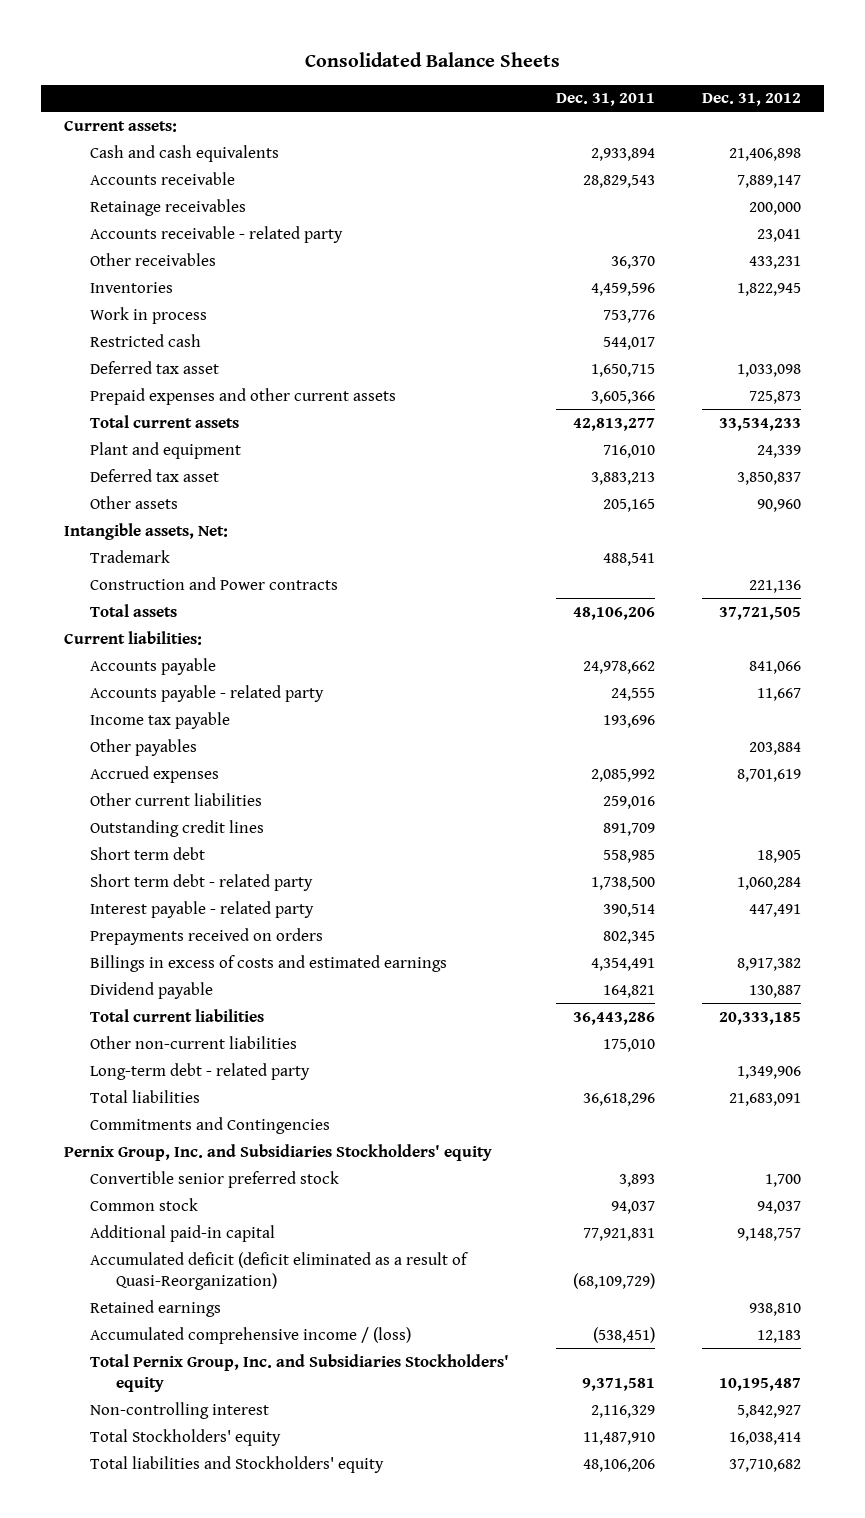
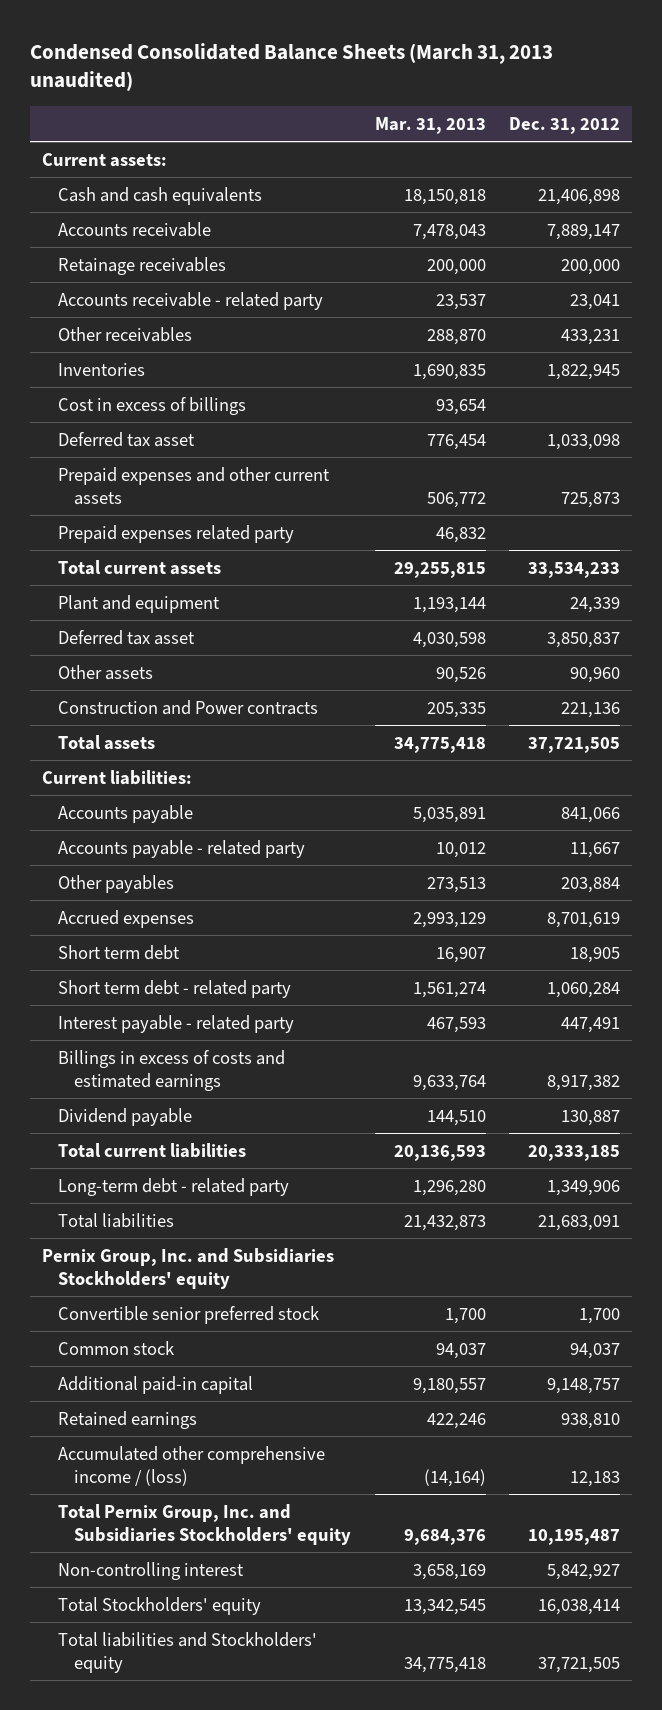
[304,52,560,68] Consolidated Balance Sheets -> [30,42,554,92] Condensed Consolidated Balance Sheets (March 31, 2013 unaudited)
[556,93,656,107] Dec. 31, 2011 -> none
none -> [374,116,486,134] Mar. 31, 2013
[90,306,208,324] Work in process -> none
[90,333,202,347] Restricted cash -> none
none -> [58,396,247,415] Cost in excess of billings
none -> [58,524,295,543] Prepaid expenses related party
[64,522,229,540] Intangible assets, Net: -> none
[90,549,171,563] Trademark -> none
[90,711,231,729] Income tax payable -> none
[90,792,263,806] Other current liabilities -> none
[90,819,265,837] Outstanding credit lines -> none
[90,927,324,945] Prepayments received on orders -> none
[90,1035,298,1049] Other non-current liabilities -> none
[90,1116,331,1134] Commitments and Contingencies -> none
[90,1251,469,1290] Accumulated deficit (deficit eliminated as a result of Quasi-Reorganization) -> none
[90,1326,412,1344] Accumulated comprehensive income / (loss) -> [58,1445,326,1486] Accumulated other comprehensive income / (loss)
[729,1458,802,1472] 37,710,682 -> [537,1656,620,1673] 37,721,505

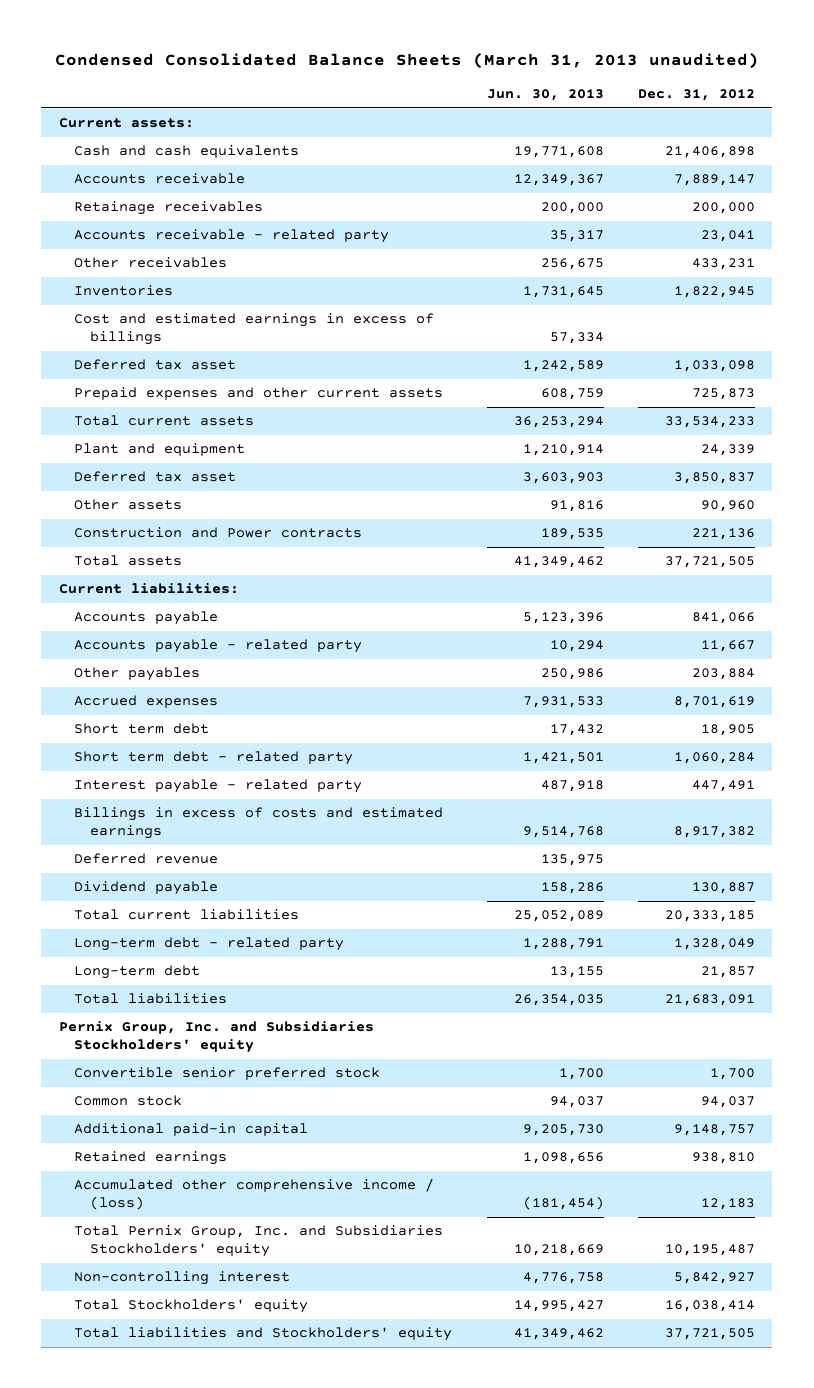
[374,116,486,134] Mar. 31, 2013 -> none
none -> [486,89,604,102] Jun. 30, 2013
[58,396,247,415] Cost in excess of billings -> [74,313,435,346] Cost and estimated earnings in excess of billings
[58,524,295,543] Prepaid expenses related party -> none
none -> [74,853,219,865] Deferred revenue
[546,1179,620,1196] 1,349,906 -> [674,938,756,951] 1,328,049
none -> [74,965,201,980] Long-term debt

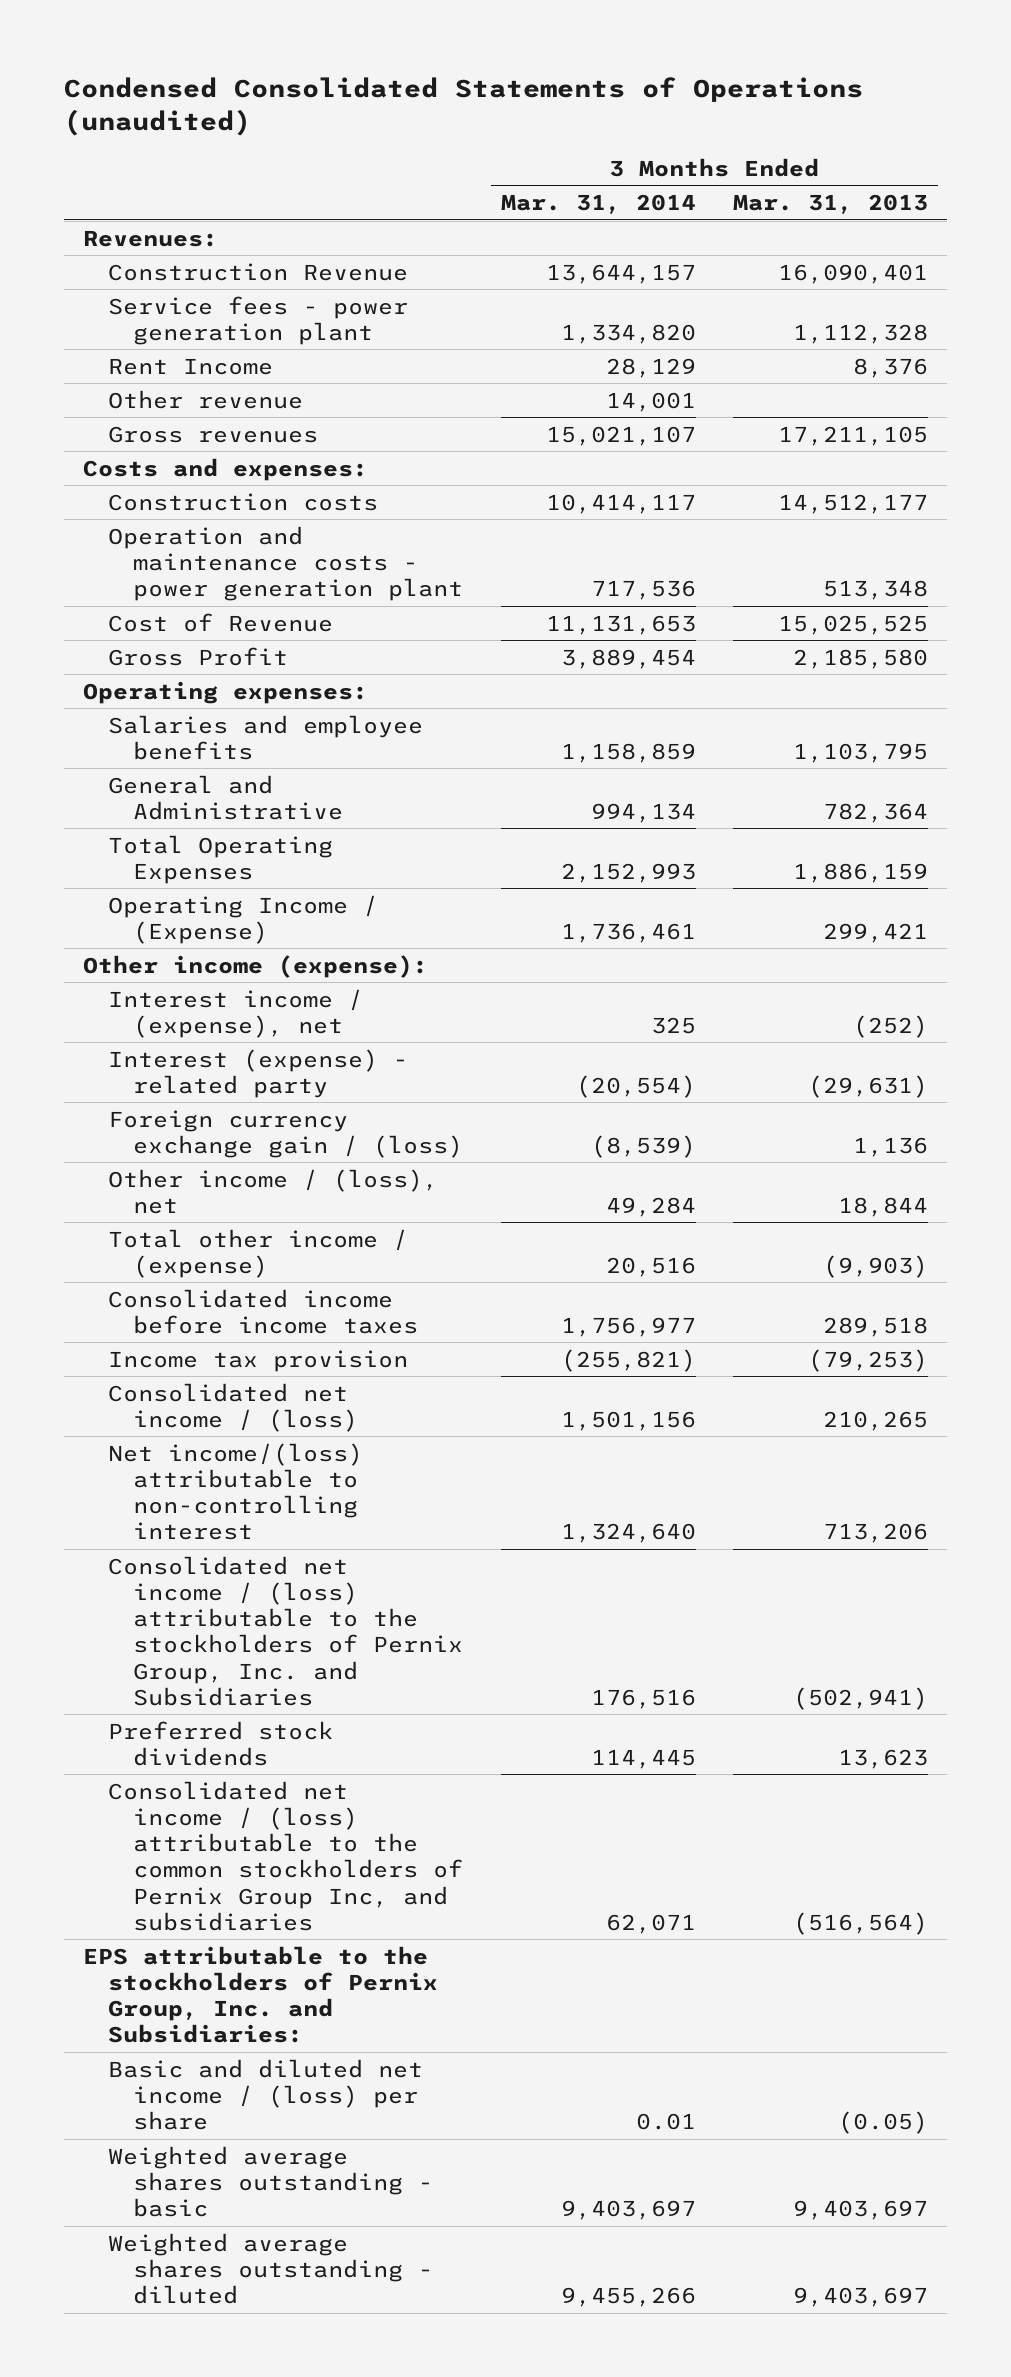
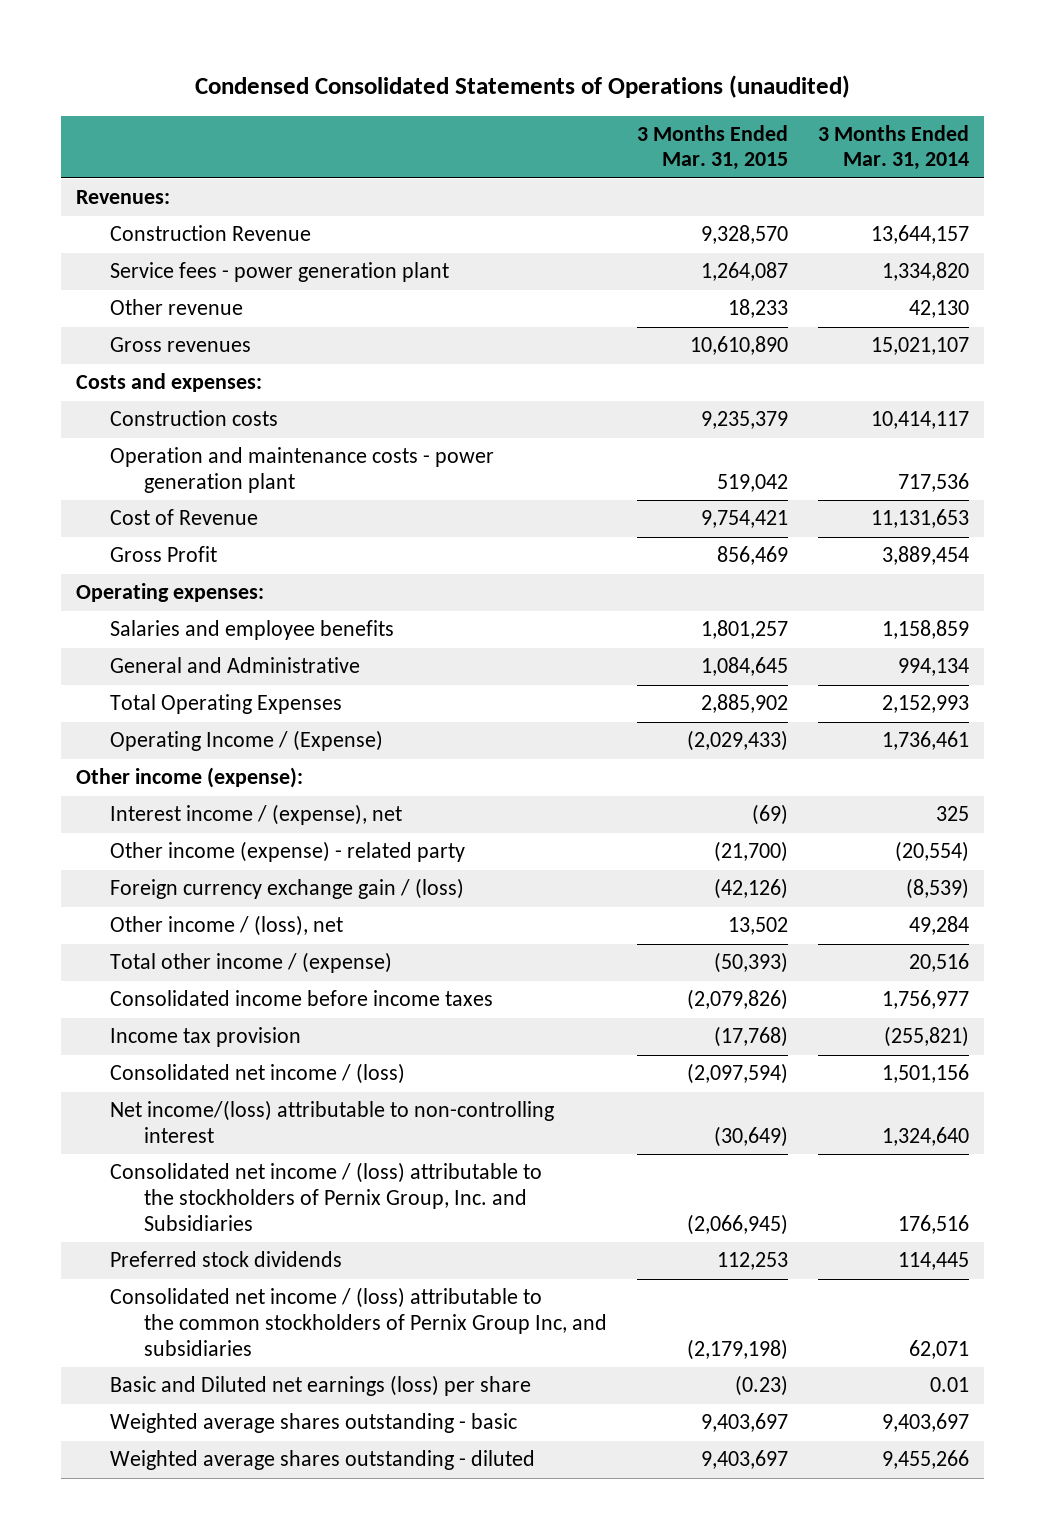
[733,194,929,215] Mar. 31, 2013 -> none
none -> [636,124,788,171] 3 Months Ended Mar. 31, 2015
[107,357,273,375] Rent Income -> none
[605,391,696,412] 14,001 -> [909,300,970,319] 42,130
[107,1048,408,1098] Interest (expense) - related party -> [109,841,465,863] Other income (expense) - related party
[82,1945,438,2044] EPS attributable to the stockholders of Pernix Group, Inc. and Subsidiaries: -> none
[107,2058,423,2131] Basic and diluted net income / (loss) per share -> [109,1375,531,1397] Basic and Diluted net earnings (loss) per share

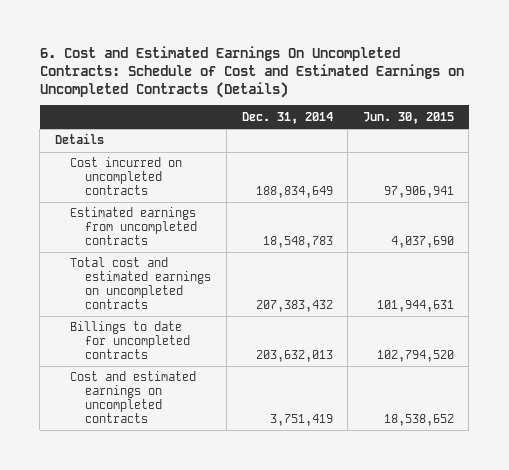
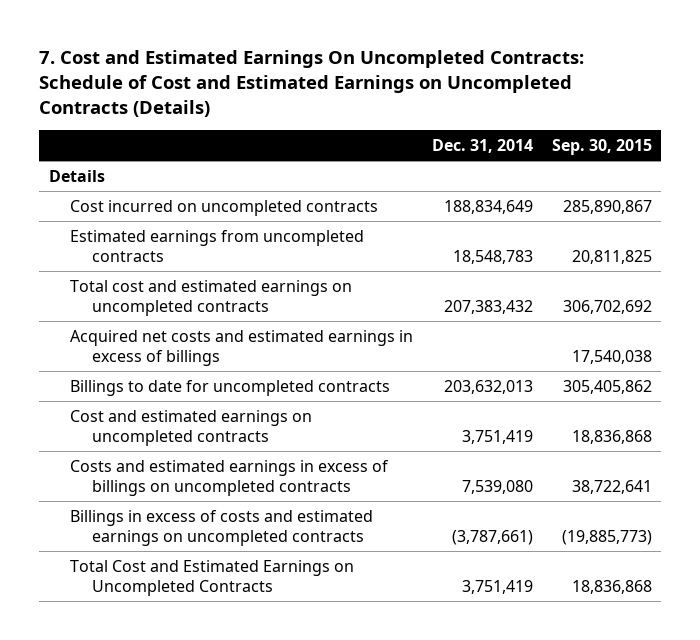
[39,45,464,98] 6. Cost and Estimated Earnings On Uncompleted Contracts: Schedule of Cost and Estimated Earnings on Uncompleted Contracts (Details) -> [39,50,585,118] 7. Cost and Estimated Earnings On Uncompleted Contracts: Schedule of Cost and Estimated Earnings on Uncompleted Contracts (Details)
[362,111,454,124] Jun. 30, 2015 -> none
none -> [551,138,652,155] Sep. 30, 2015
none -> [70,329,414,366] Acquired net costs and estimated earnings in excess of billings
none -> [70,459,390,496] Costs and estimated earnings in excess of billings on uncompleted contracts
none -> [70,509,374,546] Billings in excess of costs and estimated earnings on uncompleted contracts
none -> [70,559,355,596] Total Cost and Estimated Earnings on Uncompleted Contracts

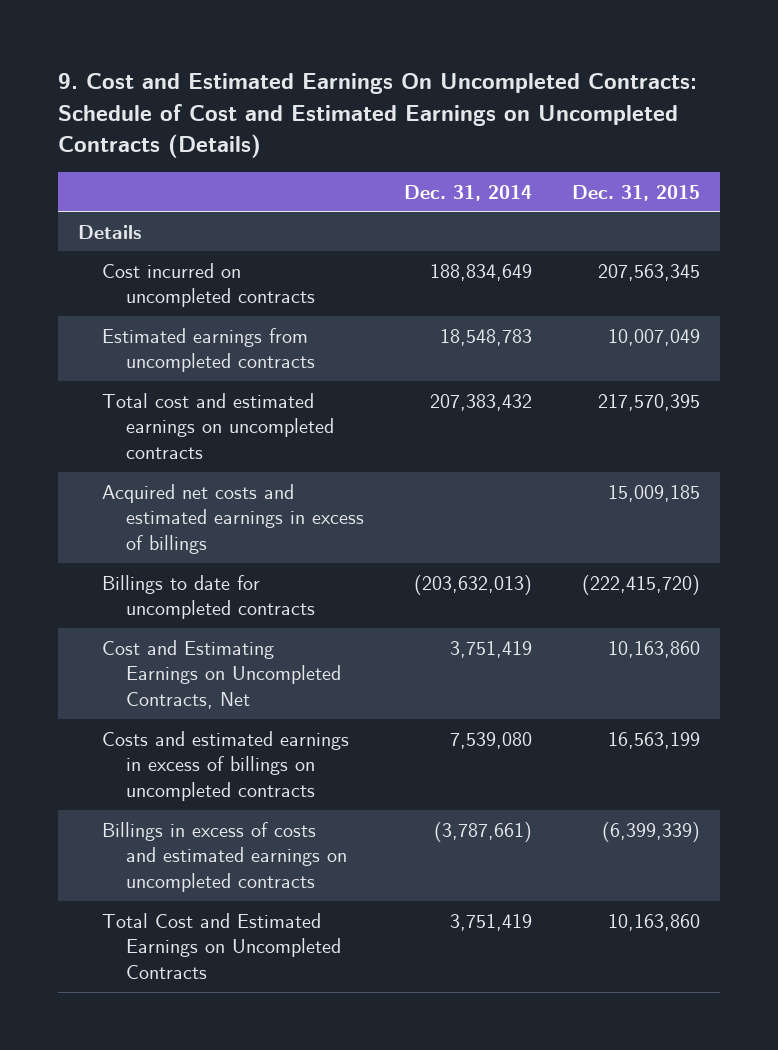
[39,50,585,118] 7. Cost and Estimated Earnings On Uncompleted Contracts: Schedule of Cost and Estimated Earnings on Uncompleted Contracts (Details) -> [58,73,698,158] 9. Cost and Estimated Earnings On Uncompleted Contracts: Schedule of Cost and Estimated Earnings on Uncompleted Contracts (Details)
[551,138,652,155] Sep. 30, 2015 -> none
none -> [572,184,701,201] Dec. 31, 2015
[443,379,533,394] 203,632,013 -> [414,574,533,595] (203,632,013)
[70,409,313,446] Cost and estimated earnings on uncompleted contracts -> [102,639,342,710] Cost and Estimating Earnings on Uncompleted Contracts, Net

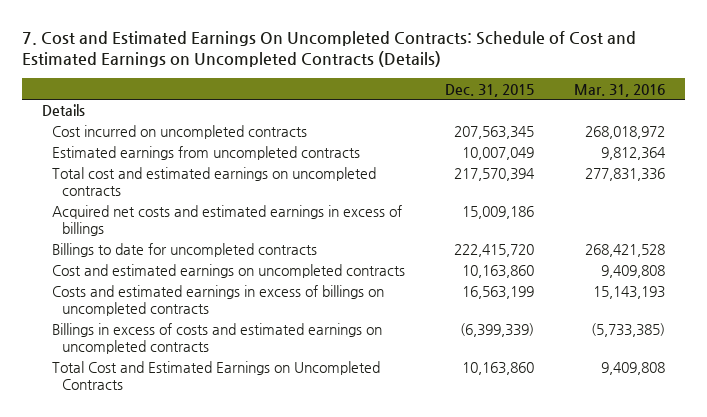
[58,73,698,158] 9. Cost and Estimated Earnings On Uncompleted Contracts: Schedule of Cost and Estimated Earnings on Uncompleted Contracts (Details) -> [21,31,636,68] 7. Cost and Estimated Earnings On Uncompleted Contracts: Schedule of Cost and Estimated Earnings on Uncompleted Contracts (Details)
[404,184,533,201] Dec. 31, 2014 -> none
none -> [574,83,666,97] Mar. 31, 2016
[598,393,701,411] 217,570,395 -> [454,168,536,182] 217,570,394
[608,484,701,502] 15,009,185 -> [462,206,535,220] 15,009,186
[582,574,701,595] (222,415,720) -> [454,244,535,258] 222,415,720
[102,639,342,710] Cost and Estimating Earnings on Uncompleted Contracts, Net -> [51,264,405,279] Cost and estimated earnings on uncompleted contracts

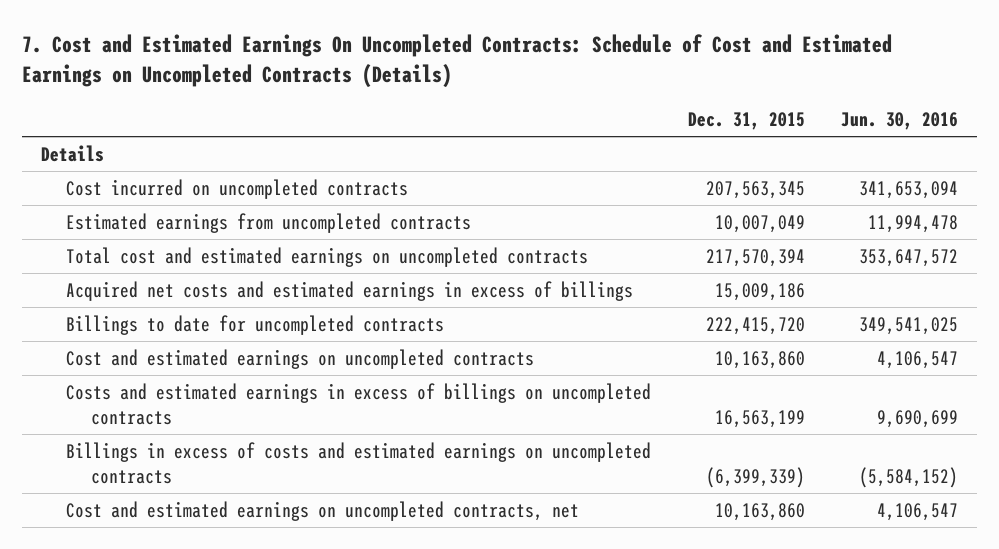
[574,83,666,97] Mar. 31, 2016 -> none
none -> [841,111,959,130] Jun. 30, 2016
[51,361,380,391] Total Cost and Estimated Earnings on Uncompleted Contracts -> [65,501,579,522] Cost and estimated earnings on uncompleted contracts, net

